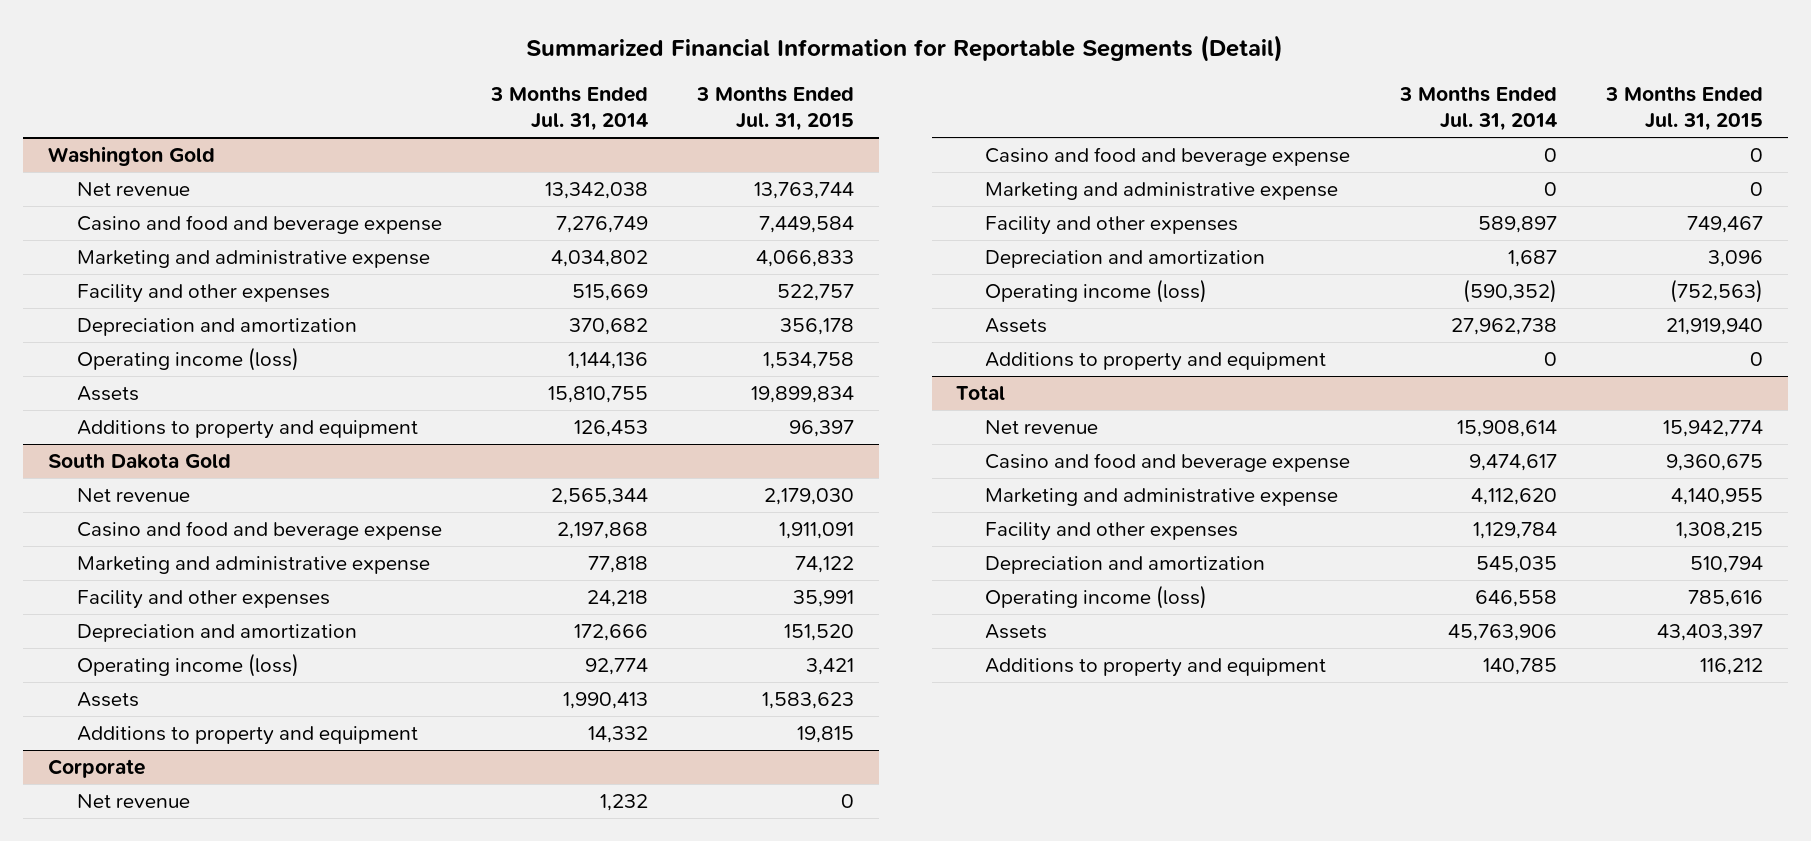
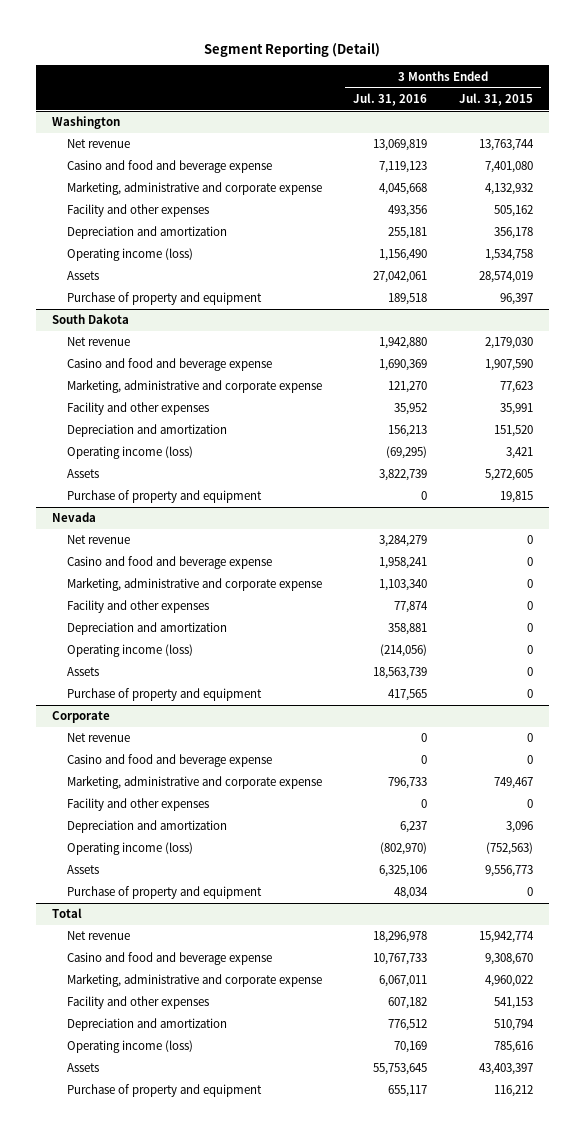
[526,34,1284,62] Summarized Financial Information for Reportable Segments (Detail) -> [204,41,381,57] Segment Reporting (Detail)
[490,85,649,132] 3 Months Ended Jul. 31, 2014 -> none
none -> [353,92,428,106] Jul. 31, 2016
[47,146,215,167] Washington Gold -> [51,116,120,130] Washington
[759,216,855,234] 7,449,584 -> [484,161,533,174] 7,401,080
[76,250,430,269] Marketing and administrative expense -> [66,182,322,196] Marketing, administrative and corporate expense
[756,250,855,268] 4,066,833 -> [484,183,533,196] 4,132,932
[777,284,855,302] 522,757 -> [493,205,533,218] 505,162
[751,386,855,404] 19,899,834 -> [478,271,533,284] 28,574,019
[76,420,418,440] Additions to property and equipment -> [66,292,262,306] Purchase of property and equipment
[47,453,231,470] South Dakota Gold -> [51,314,129,325] South Dakota
[779,522,855,540] 1,911,091 -> [484,359,533,372] 1,907,590
[76,556,430,575] Marketing and administrative expense -> [66,380,322,394] Marketing, administrative and corporate expense
[795,556,855,574] 74,122 -> [499,381,533,394] 77,623
[762,692,855,710] 1,583,623 -> [484,469,533,482] 5,272,605
[76,726,418,746] Additions to property and equipment -> [66,490,262,504] Purchase of property and equipment
none -> [51,512,96,523] Nevada
none -> [66,535,130,545] Net revenue
none -> [66,556,272,570] Casino and food and beverage expense
none -> [66,578,322,592] Marketing, administrative and corporate expense
none -> [66,600,209,614] Facility and other expenses
none -> [66,622,227,636] Depreciation and amortization
none -> [66,644,193,658] Operating income (loss)
none -> [66,667,99,677] Assets
none -> [66,688,262,702] Purchase of property and equipment
[985,182,1339,201] Marketing and administrative expense -> [66,776,322,790] Marketing, administrative and corporate expense
[1749,182,1763,197] 0 -> [493,777,533,790] 749,467
[1686,216,1763,234] 749,467 -> [526,799,533,809] 0
[1665,318,1763,336] 21,919,940 -> [484,865,533,878] 9,556,773
[985,352,1327,372] Additions to property and equipment -> [66,886,262,900] Purchase of property and equipment
[1665,454,1763,472] 9,360,675 -> [484,953,533,966] 9,308,670
[985,488,1339,507] Marketing and administrative expense -> [66,974,322,988] Marketing, administrative and corporate expense
[1670,488,1763,506] 4,140,955 -> [484,975,533,988] 4,960,022
[1675,522,1763,540] 1,308,215 -> [493,997,533,1010] 541,153
[985,658,1327,678] Additions to property and equipment -> [66,1084,262,1098] Purchase of property and equipment

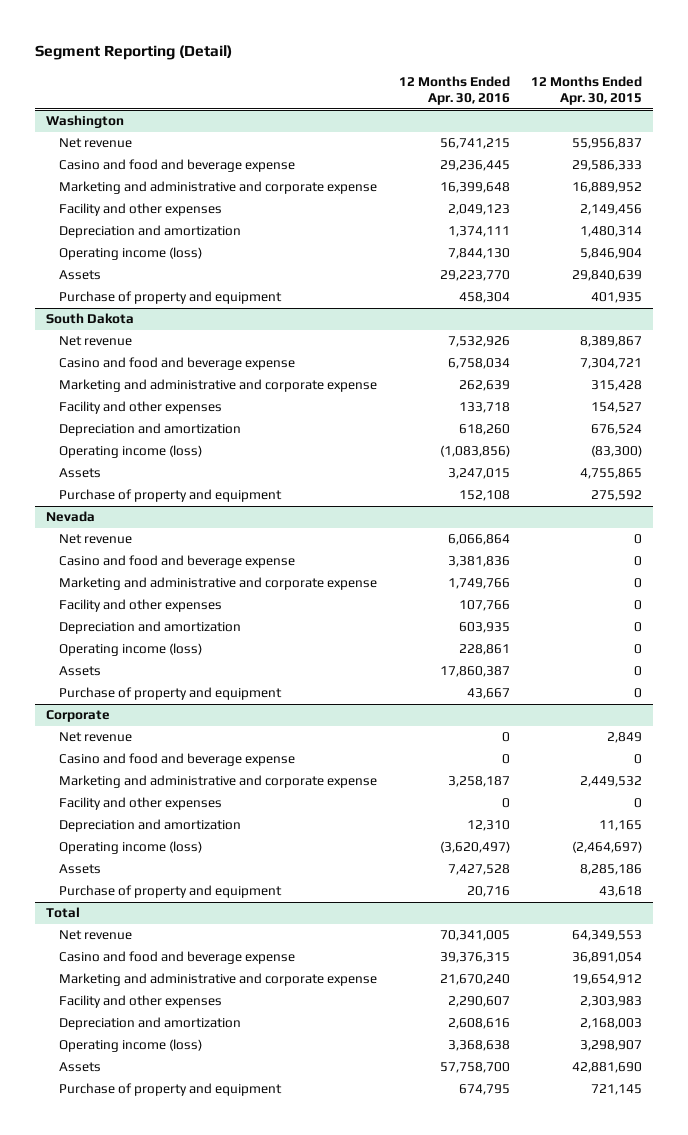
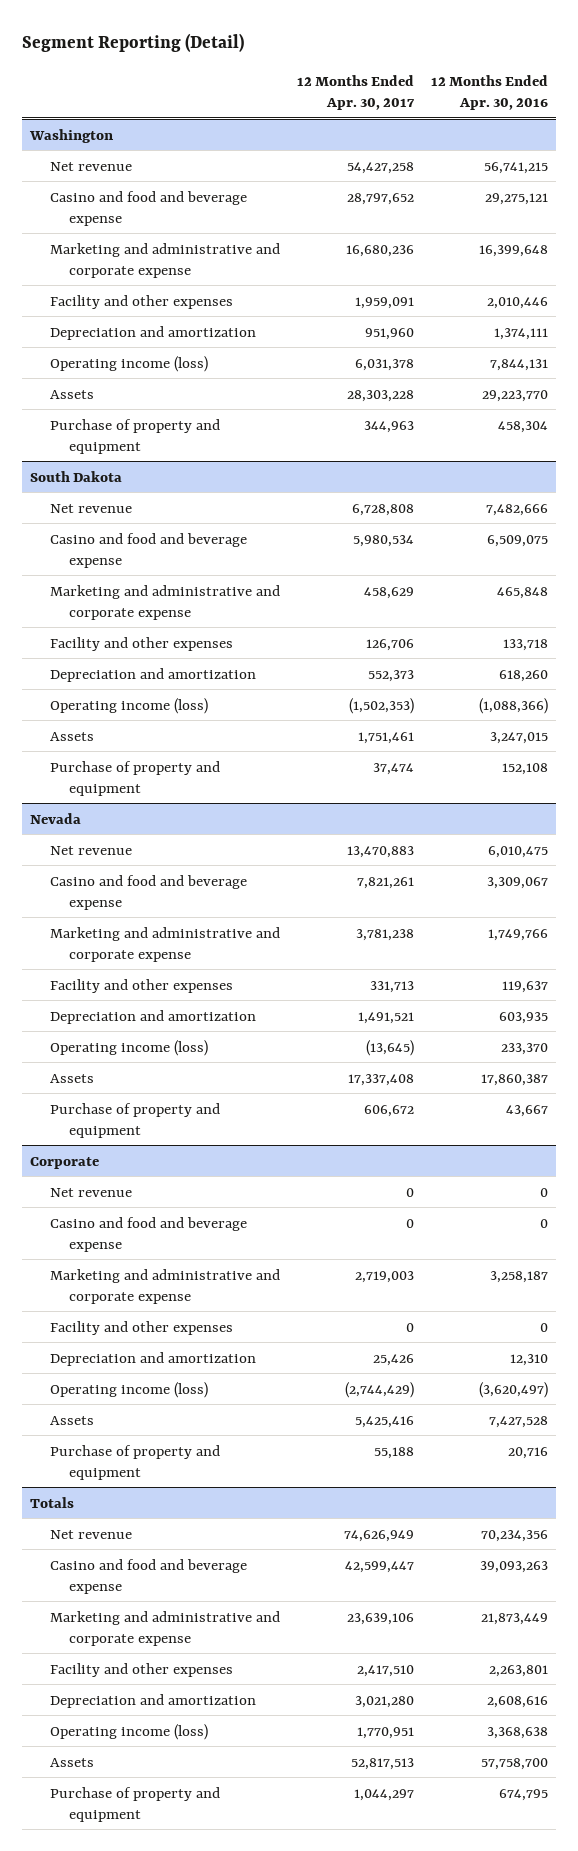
[531,75,643,106] 12 Months Ended Apr. 30, 2015 -> none
none -> [296,74,415,110] 12 Months Ended Apr. 30, 2017
[439,160,510,172] 29,236,445 -> [484,192,548,205] 29,275,121
[447,204,510,216] 2,049,123 -> [486,296,548,309] 2,010,446
[447,248,510,260] 7,844,130 -> [489,358,548,371] 7,844,131
[447,336,510,348] 7,532,926 -> [485,503,548,516] 7,482,666
[447,358,510,370] 6,758,034 -> [486,534,548,547] 6,509,075
[458,380,510,392] 262,639 -> [496,586,548,599] 465,848
[439,445,510,458] (1,083,856) -> [478,697,548,714] (1,088,366)
[447,534,510,546] 6,066,864 -> [487,845,548,858] 6,010,475
[447,556,510,568] 3,381,836 -> [486,876,548,889] 3,309,067
[458,600,510,612] 107,766 -> [501,980,548,993] 119,637
[458,644,510,656] 228,861 -> [500,1042,548,1055] 233,370
[45,907,80,919] Total -> [30,1496,75,1508] Totals
[439,930,510,942] 70,341,005 -> [480,1529,548,1542] 70,234,356
[439,952,510,964] 39,376,315 -> [479,1560,548,1573] 39,093,263
[439,974,510,986] 21,670,240 -> [480,1612,548,1625] 21,873,449
[447,996,510,1008] 2,290,607 -> [488,1664,548,1677] 2,263,801

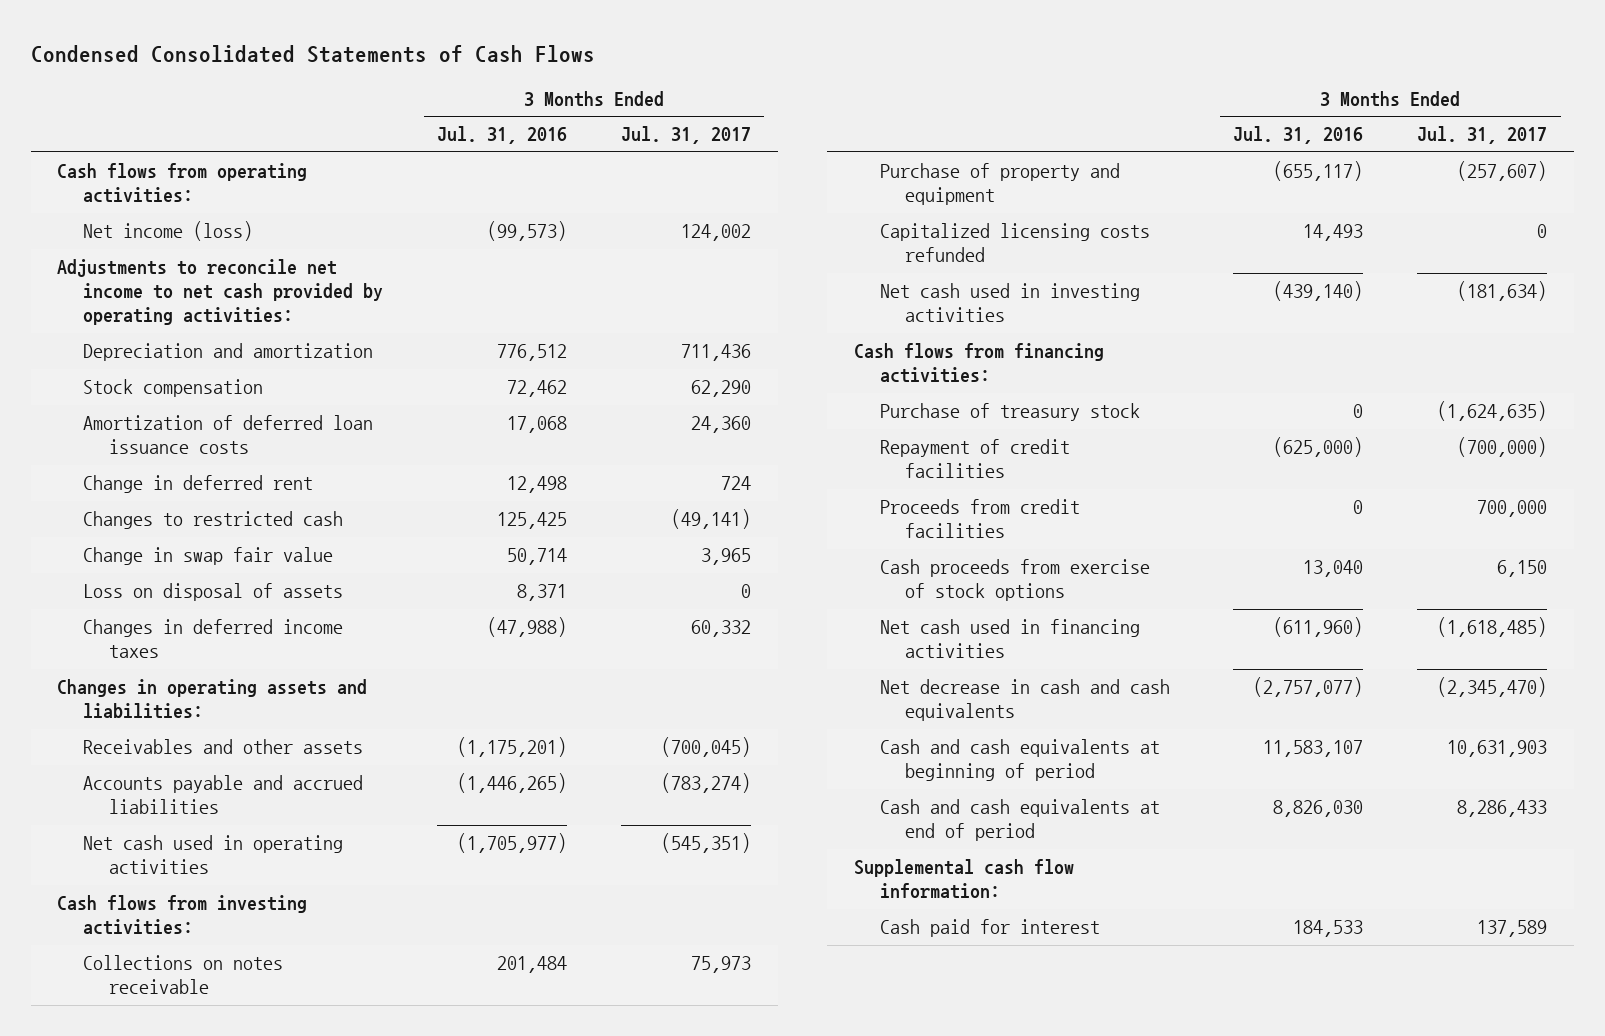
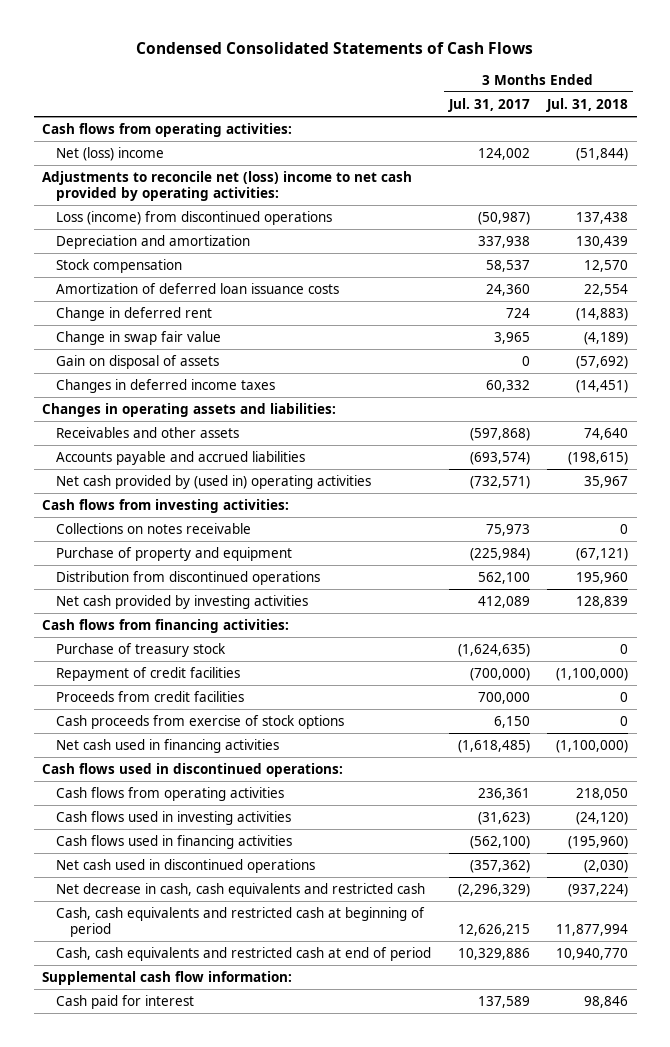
[437,126,568,145] Jul. 31, 2016 -> none
none -> [546,97,629,112] Jul. 31, 2018
[83,221,254,242] Net income (loss) -> [56,147,165,162] Net (loss) income
[57,259,384,326] Adjustments to reconcile net income to net cash provided by operating activities: -> [42,171,413,201] Adjustments to reconcile net (loss) income to net cash provided by operating activities:
none -> [56,211,333,226] Loss (income) from discontinued operations
[680,344,751,362] 711,436 -> [477,236,530,249] 337,938
[690,380,751,398] 62,290 -> [485,260,530,273] 58,537
[83,511,344,530] Changes to restricted cash -> none
[83,583,344,602] Loss on disposal of assets -> [56,355,220,370] Gain on disposal of assets
[660,737,751,758] (700,045) -> [469,428,530,442] (597,868)
[660,773,751,794] (783,274) -> [469,452,530,466] (693,574)
[83,835,344,875] Net cash used in operating activities -> [56,475,372,490] Net cash provided by (used in) operating activities
[660,833,751,854] (545,351) -> [469,476,530,490] (732,571)
[879,223,1150,263] Capitalized licensing costs refunded -> none
[1457,161,1548,182] (257,607) -> [469,548,530,562] (225,984)
none -> [56,571,321,586] Distribution from discontinued operations
[879,283,1140,323] Net cash used in investing activities -> [56,595,309,610] Net cash provided by investing activities
[1457,281,1548,302] (181,634) -> [477,596,530,609] 412,089
none -> [42,763,344,778] Cash flows used in discontinued operations:
none -> [56,787,285,802] Cash flows from operating activities
none -> [56,811,292,826] Cash flows used in investing activities
none -> [56,835,293,850] Cash flows used in financing activities
none -> [56,859,316,874] Net cash used in discontinued operations
[879,679,1170,722] Net decrease in cash and cash equivalents -> [56,883,426,898] Net decrease in cash, cash equivalents and restricted cash
[1437,677,1548,698] (2,345,470) -> [457,884,530,898] (2,296,329)
[879,739,1160,782] Cash and cash equivalents at beginning of period -> [56,907,426,937] Cash, cash equivalents and restricted cash at beginning of period
[1447,740,1548,758] 10,631,903 -> [457,923,530,936] 12,626,215
[879,799,1160,842] Cash and cash equivalents at end of period -> [56,947,432,962] Cash, cash equivalents and restricted cash at end of period
[1457,800,1548,818] 8,286,433 -> [457,948,530,961] 10,329,886

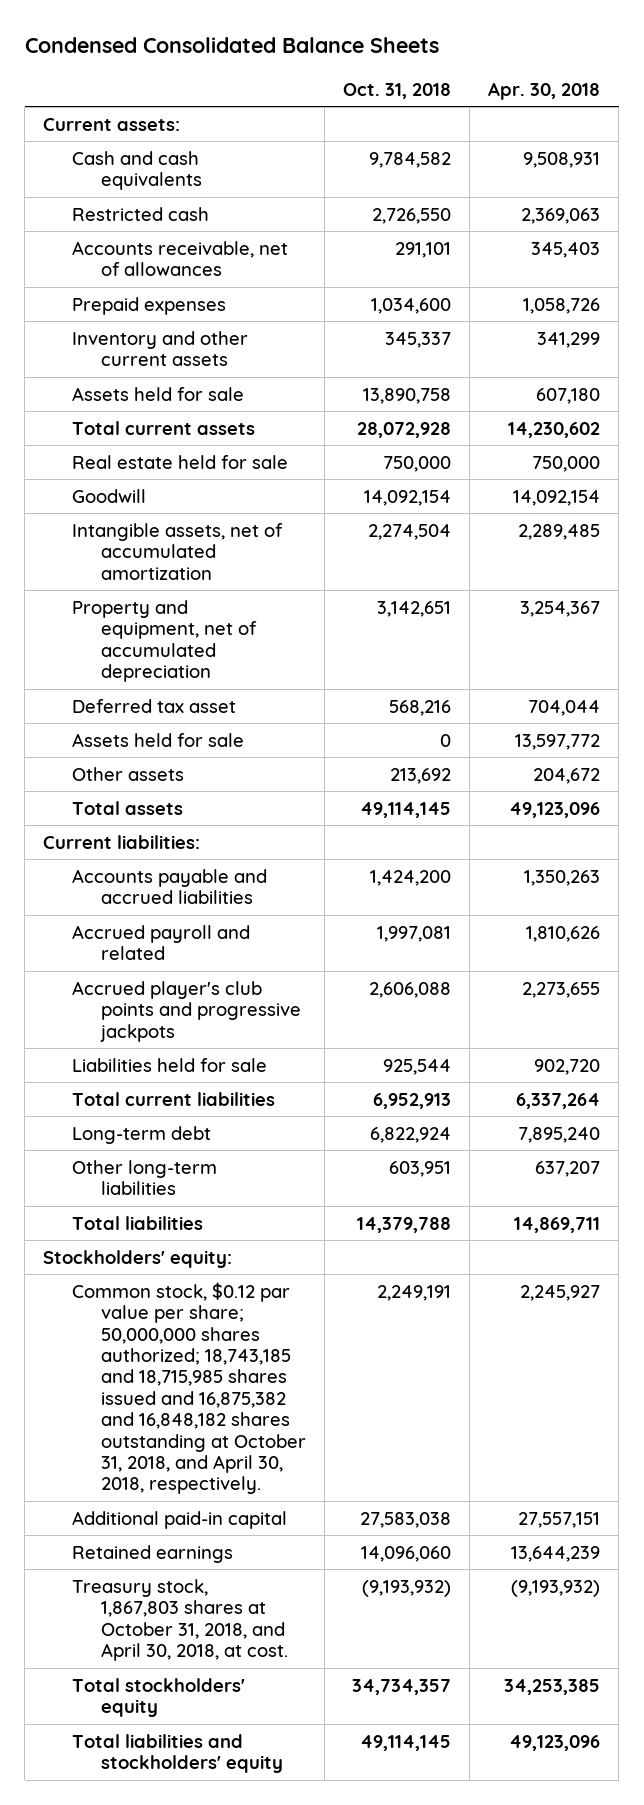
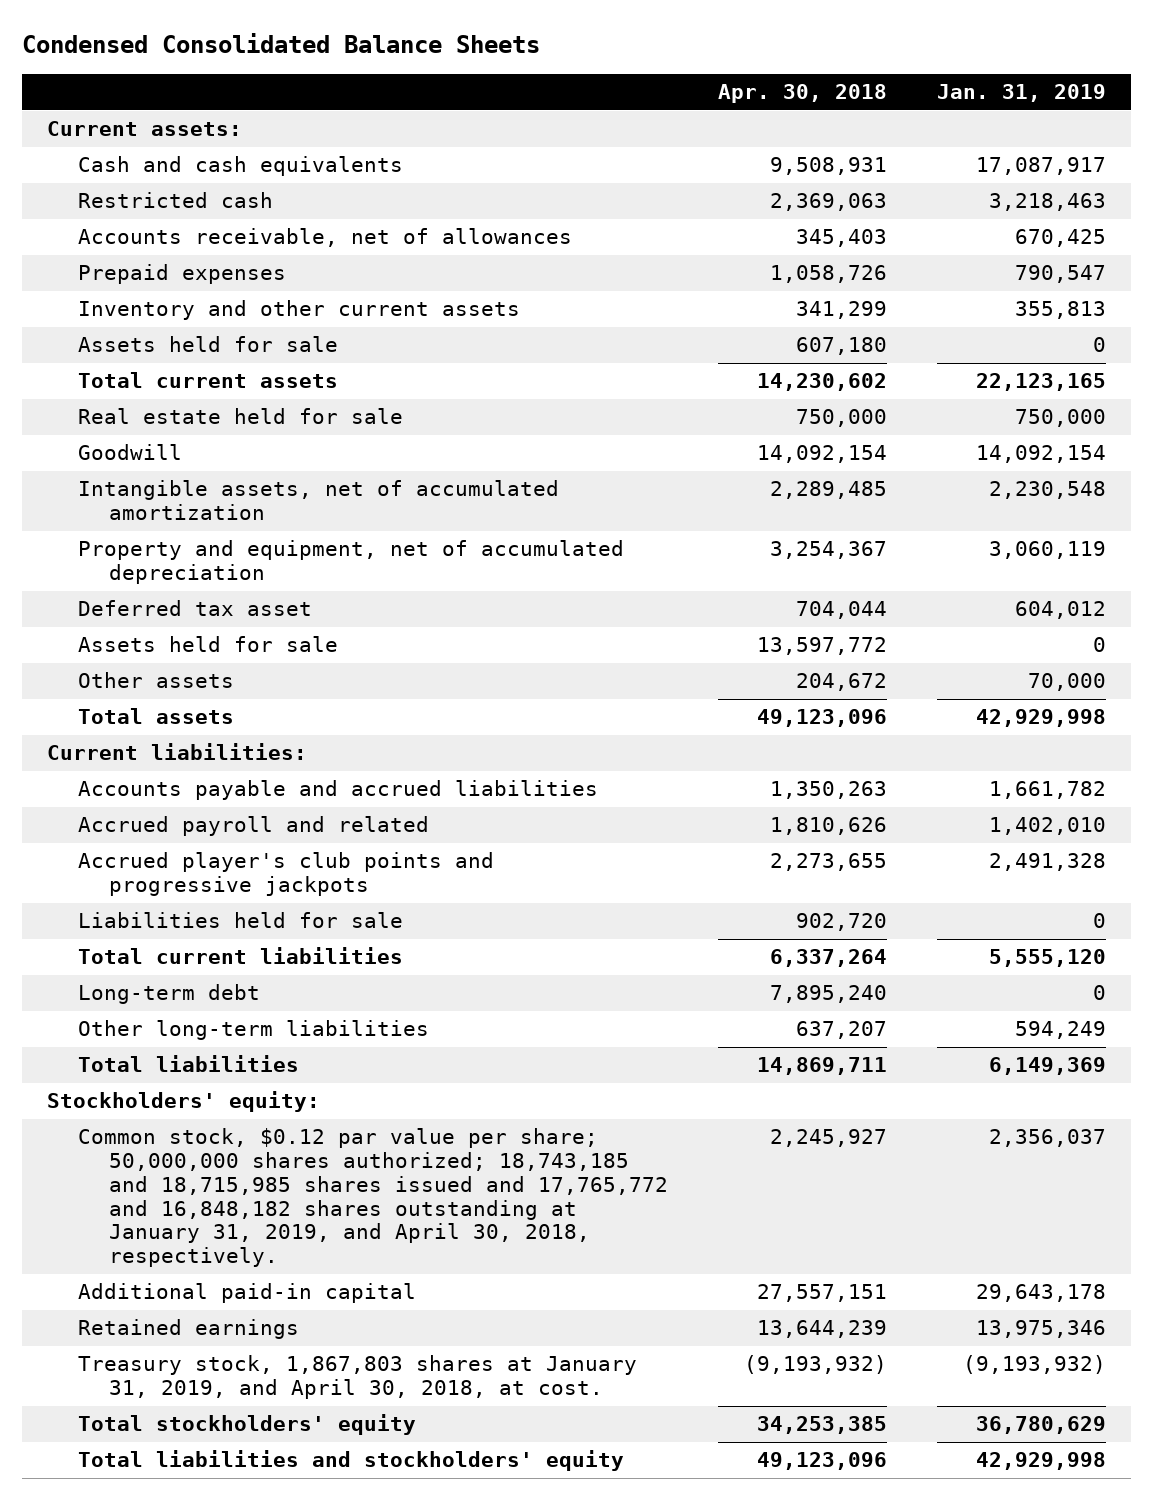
[343,82,452,99] Oct. 31, 2018 -> none
none -> [937,84,1107,103] Jan. 31, 2019
[72,1281,307,1495] Common stock, $0.12 par value per share; 50,000,000 shares authorized; 18,743,185 and 18,715,985 shares issued and 16,875,382 and 16,848,182 shares outstanding at October 31, 2018, and April 30, 2018, respectively. -> [78,1128,669,1268] Common stock, $0.12 par value per share; 50,000,000 shares authorized; 18,743,185 and 18,715,985 shares issued and 17,765,772 and 16,848,182 shares outstanding at January 31, 2019, and April 30, 2018, respectively.
[72,1578,289,1661] Treasury stock, 1,867,803 shares at October 31, 2018, and April 30, 2018, at cost. -> [78,1355,638,1400] Treasury stock, 1,867,803 shares at January 31, 2019, and April 30, 2018, at cost.

